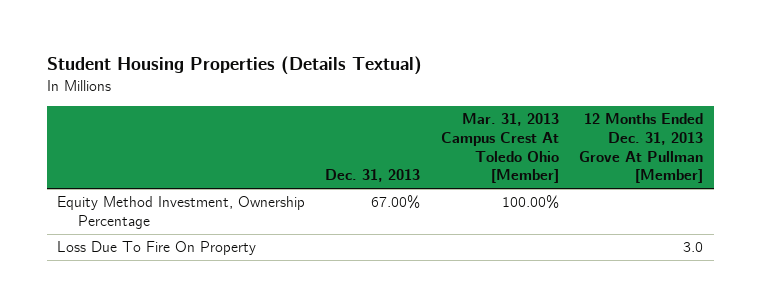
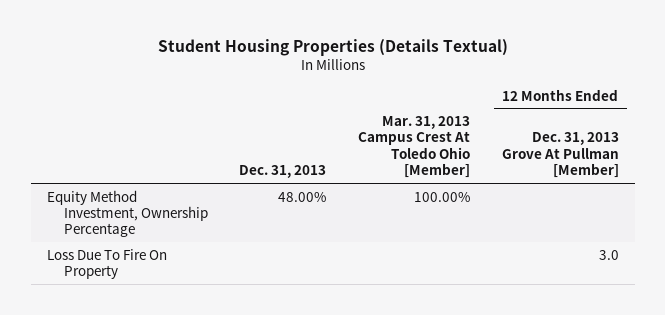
[371,195,421,210] 67.00% -> [278,191,327,202] 48.00%

